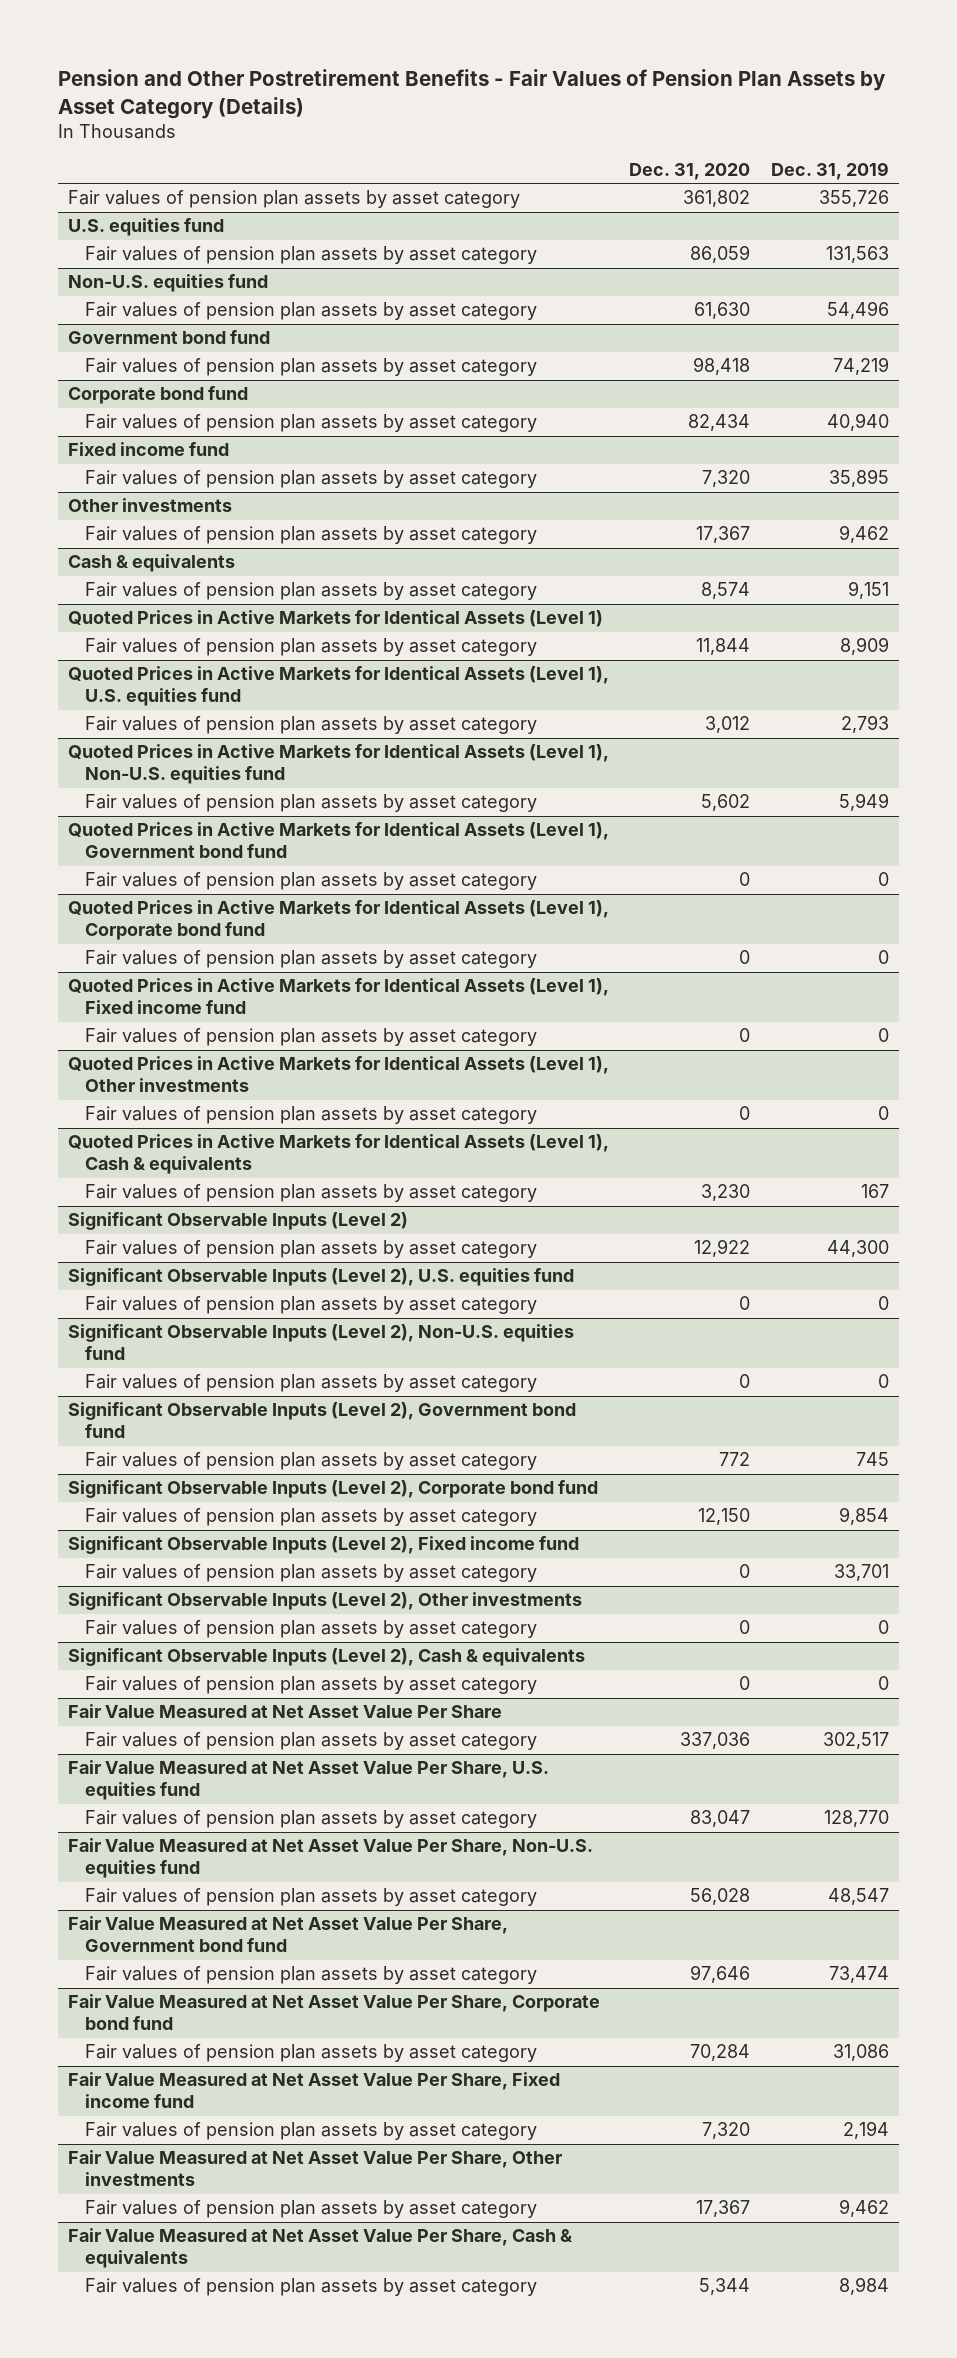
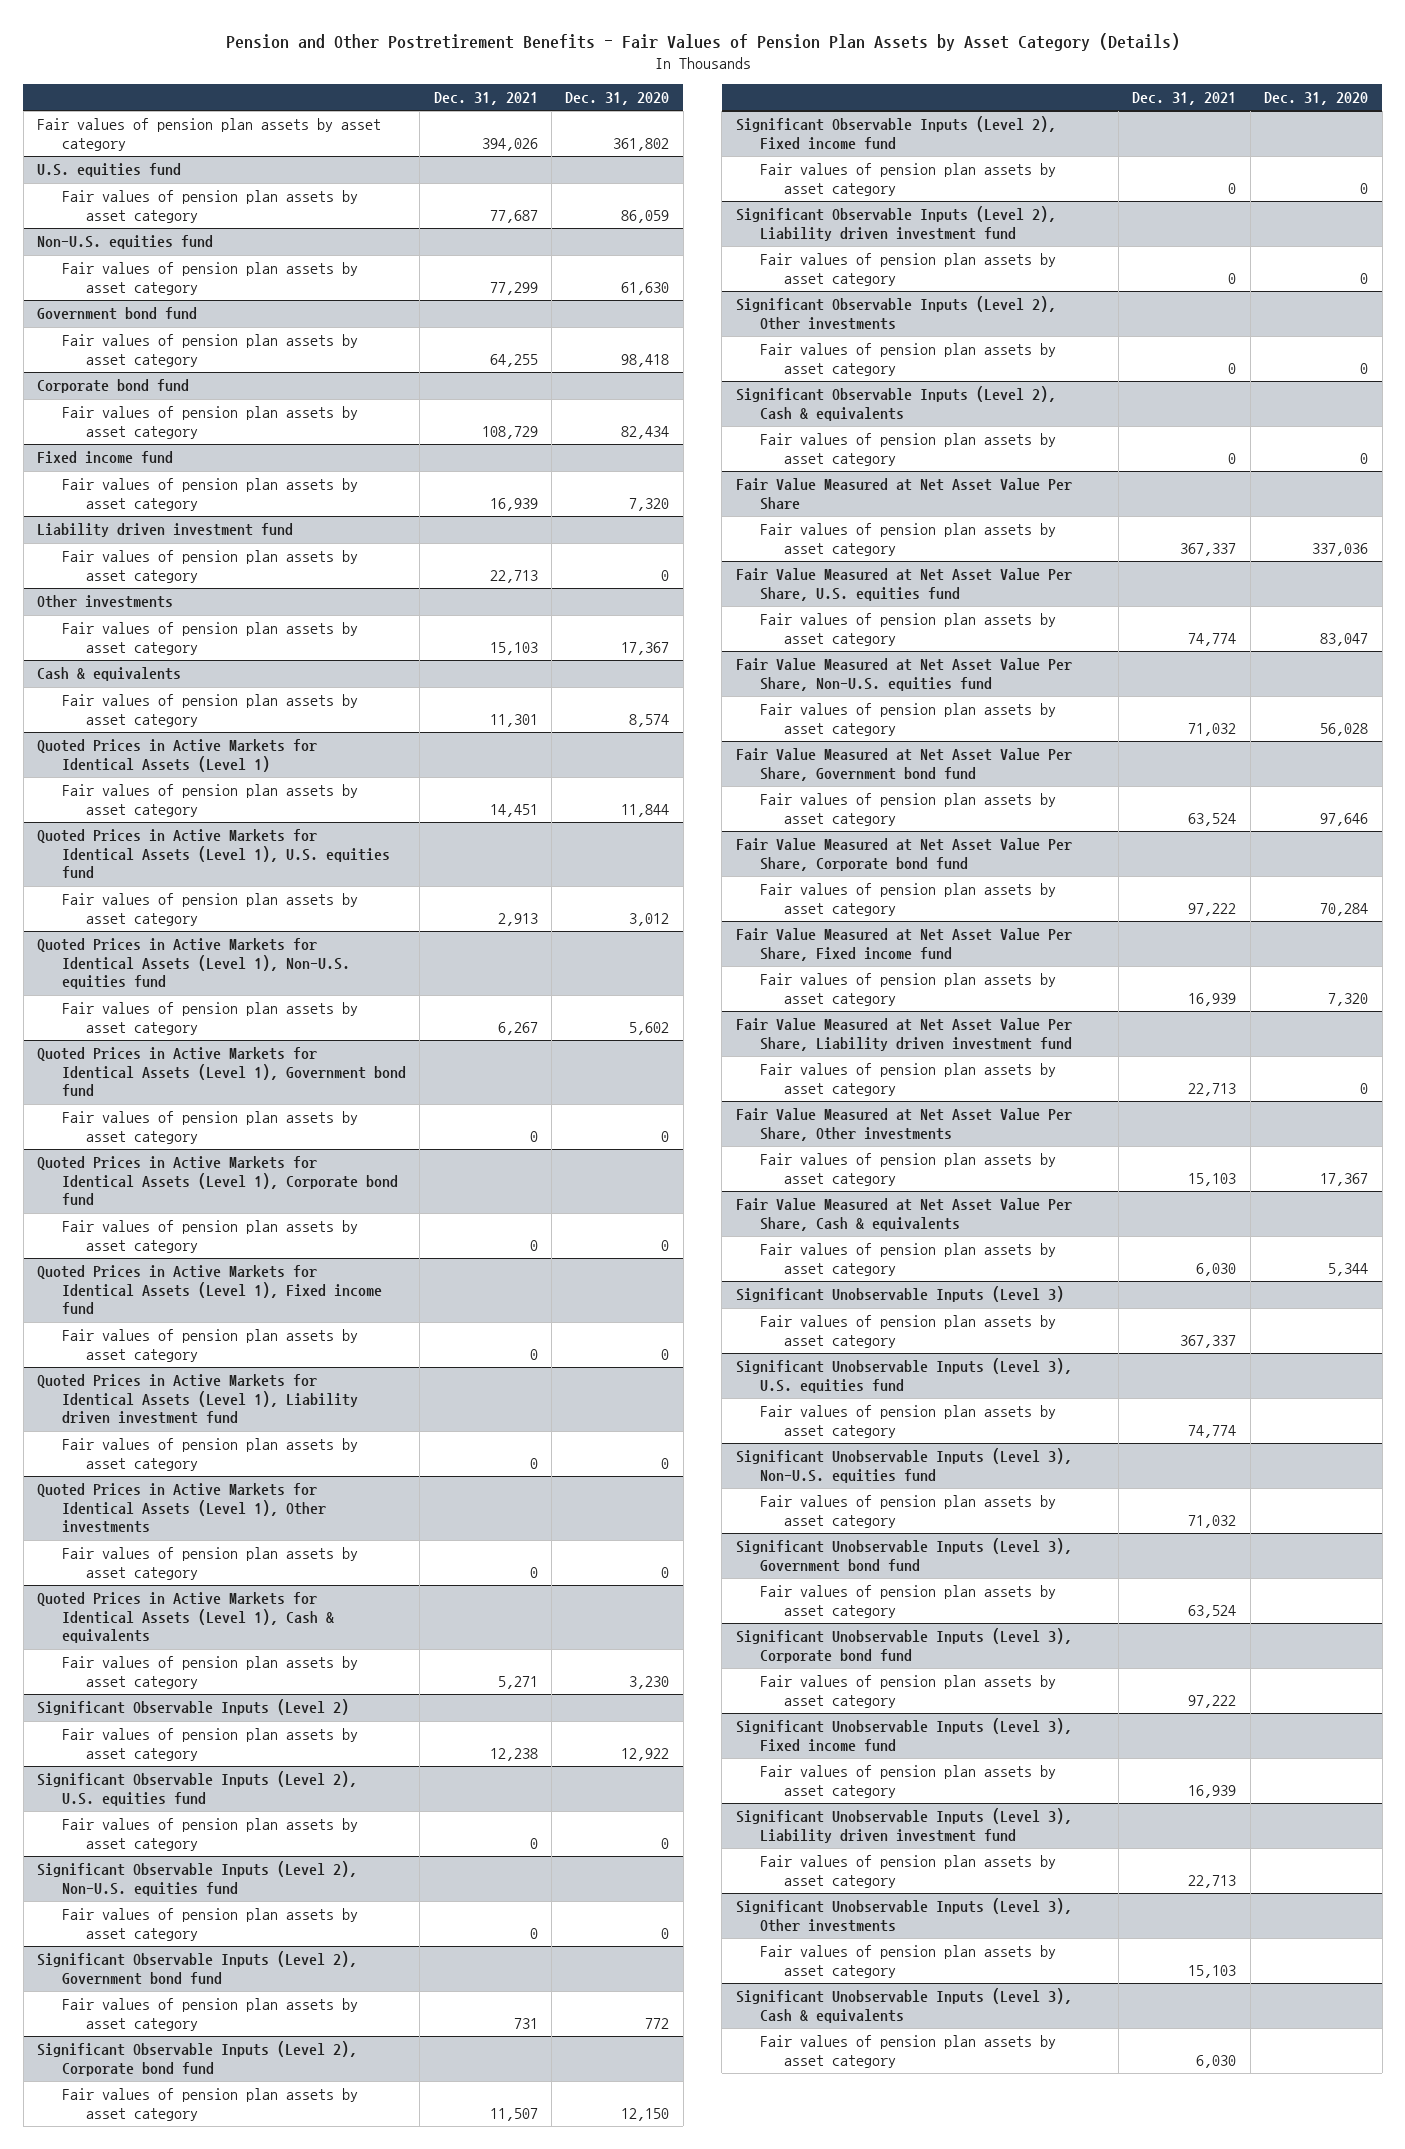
[770,161,889,180] Dec. 31, 2019 -> none
none -> [433,91,538,105] Dec. 31, 2021
none -> [37,523,294,538] Liability driven investment fund
none -> [61,550,358,583] Fair values of pension plan assets by asset category
none -> [37,1374,358,1425] Quoted Prices in Active Markets for Identical Assets (Level 1), Liability driven investment fund
none -> [61,1438,358,1471] Fair values of pension plan assets by asset category
none -> [735,206,1056,241] Significant Observable Inputs (Level 2), Liability driven investment fund
none -> [760,253,1057,286] Fair values of pension plan assets by asset category
none -> [735,1018,1073,1051] Fair Value Measured at Net Asset Value Per Share, Liability driven investment fund
none -> [760,1063,1057,1096] Fair values of pension plan assets by asset category
none -> [735,1286,1064,1303] Significant Unobservable Inputs (Level 3)
none -> [760,1315,1057,1348] Fair values of pension plan assets by asset category
none -> [735,1358,1072,1393] Significant Unobservable Inputs (Level 3), U.S. equities fund
none -> [760,1405,1057,1438] Fair values of pension plan assets by asset category
none -> [735,1448,1072,1483] Significant Unobservable Inputs (Level 3), Non-U.S. equities fund
none -> [760,1495,1057,1528] Fair values of pension plan assets by asset category
none -> [735,1538,1072,1572] Significant Unobservable Inputs (Level 3), Government bond fund
none -> [760,1585,1057,1618] Fair values of pension plan assets by asset category
none -> [735,1628,1072,1663] Significant Unobservable Inputs (Level 3), Corporate bond fund
none -> [760,1675,1057,1708] Fair values of pension plan assets by asset category
none -> [735,1718,1072,1752] Significant Unobservable Inputs (Level 3), Fixed income fund
none -> [760,1765,1057,1798] Fair values of pension plan assets by asset category
none -> [735,1808,1072,1843] Significant Unobservable Inputs (Level 3), Liability driven investment fund
none -> [760,1855,1057,1888] Fair values of pension plan assets by asset category
none -> [735,1898,1072,1932] Significant Unobservable Inputs (Level 3), Other investments
none -> [760,1945,1057,1978] Fair values of pension plan assets by asset category
none -> [735,1988,1072,2023] Significant Unobservable Inputs (Level 3), Cash & equivalents
none -> [760,2035,1057,2068] Fair values of pension plan assets by asset category

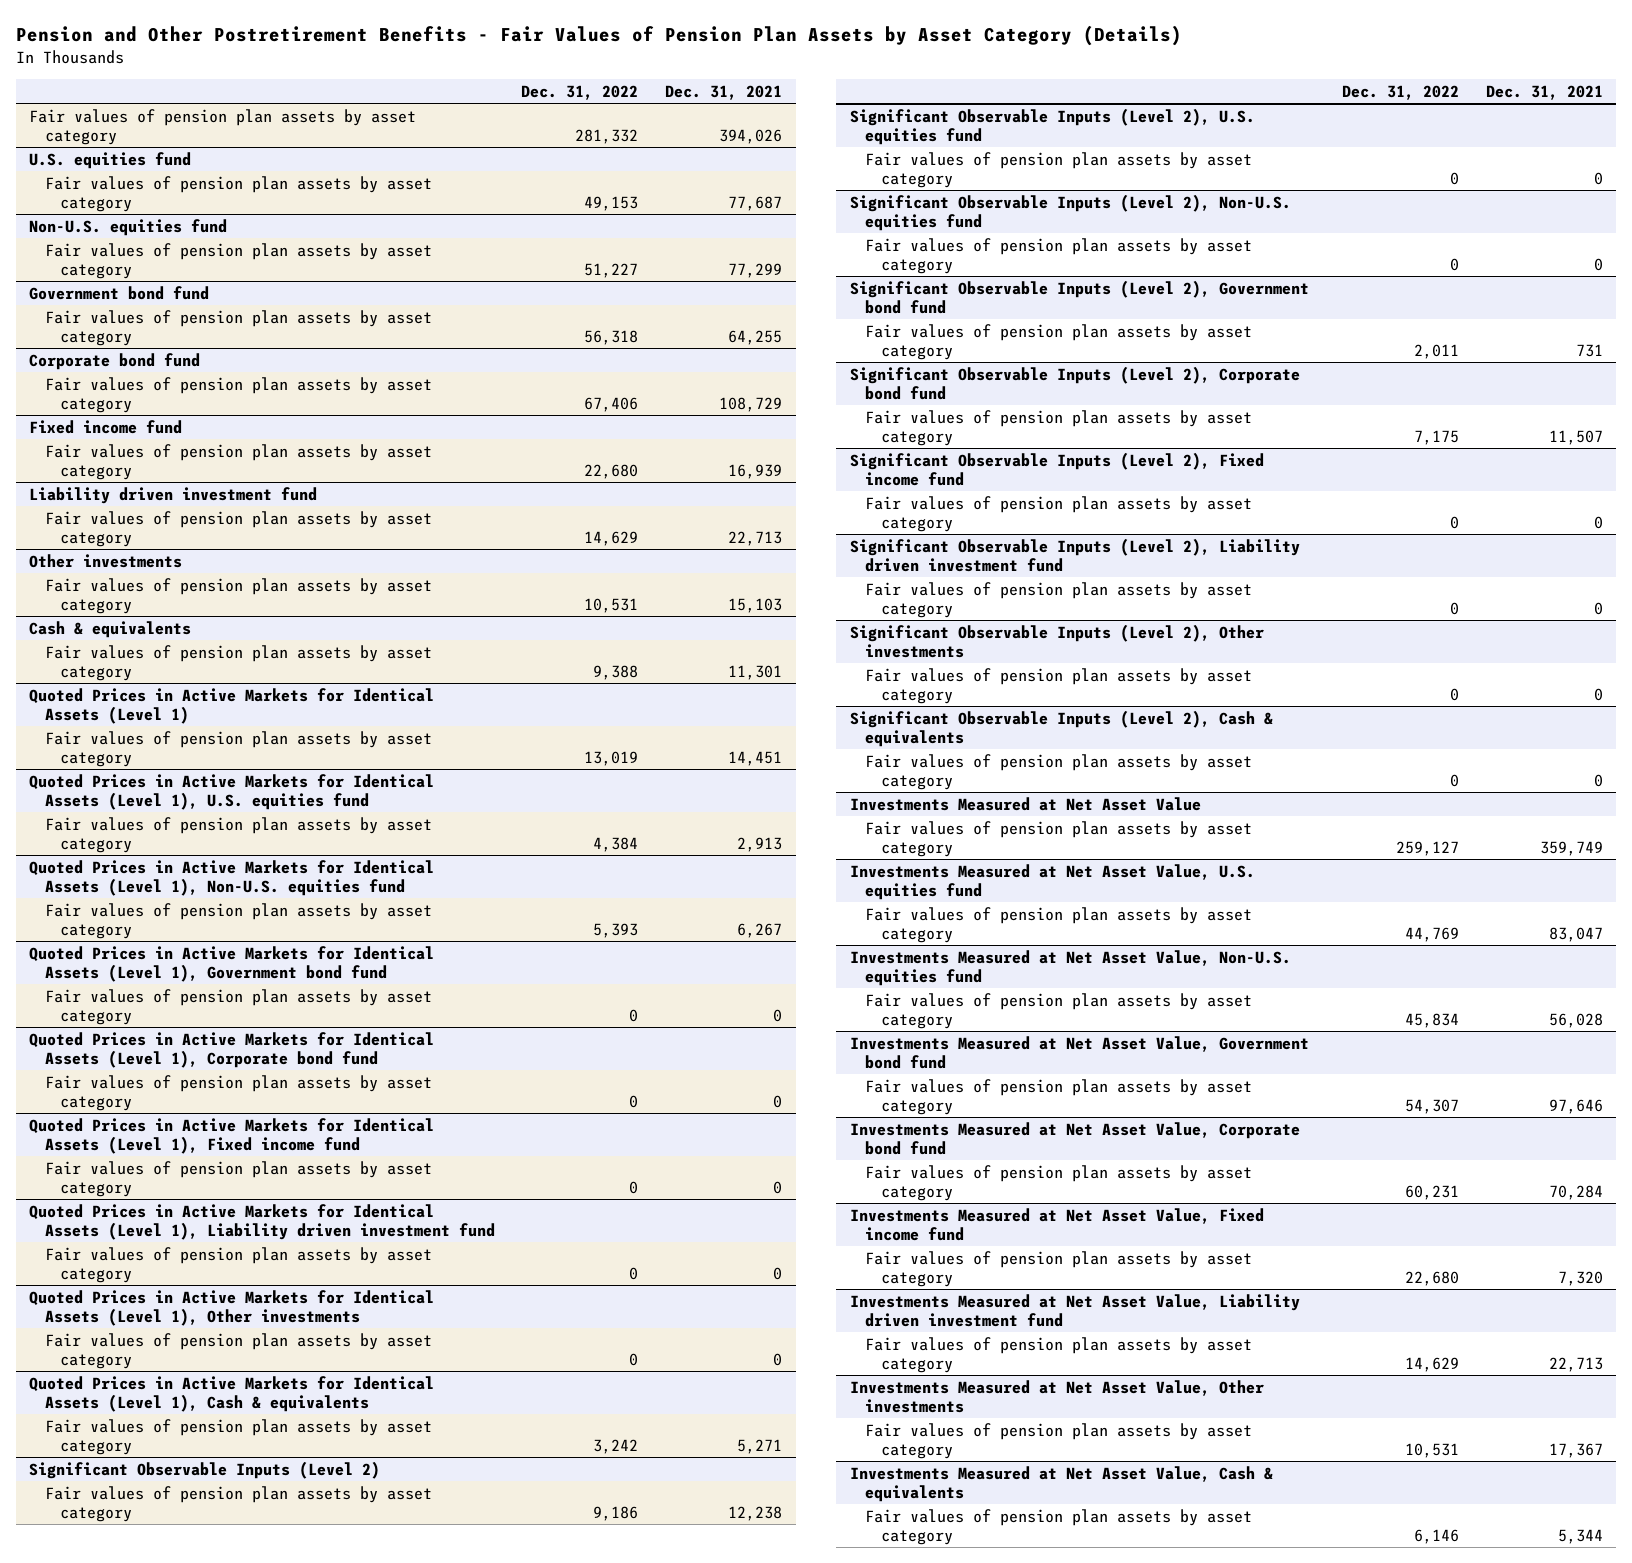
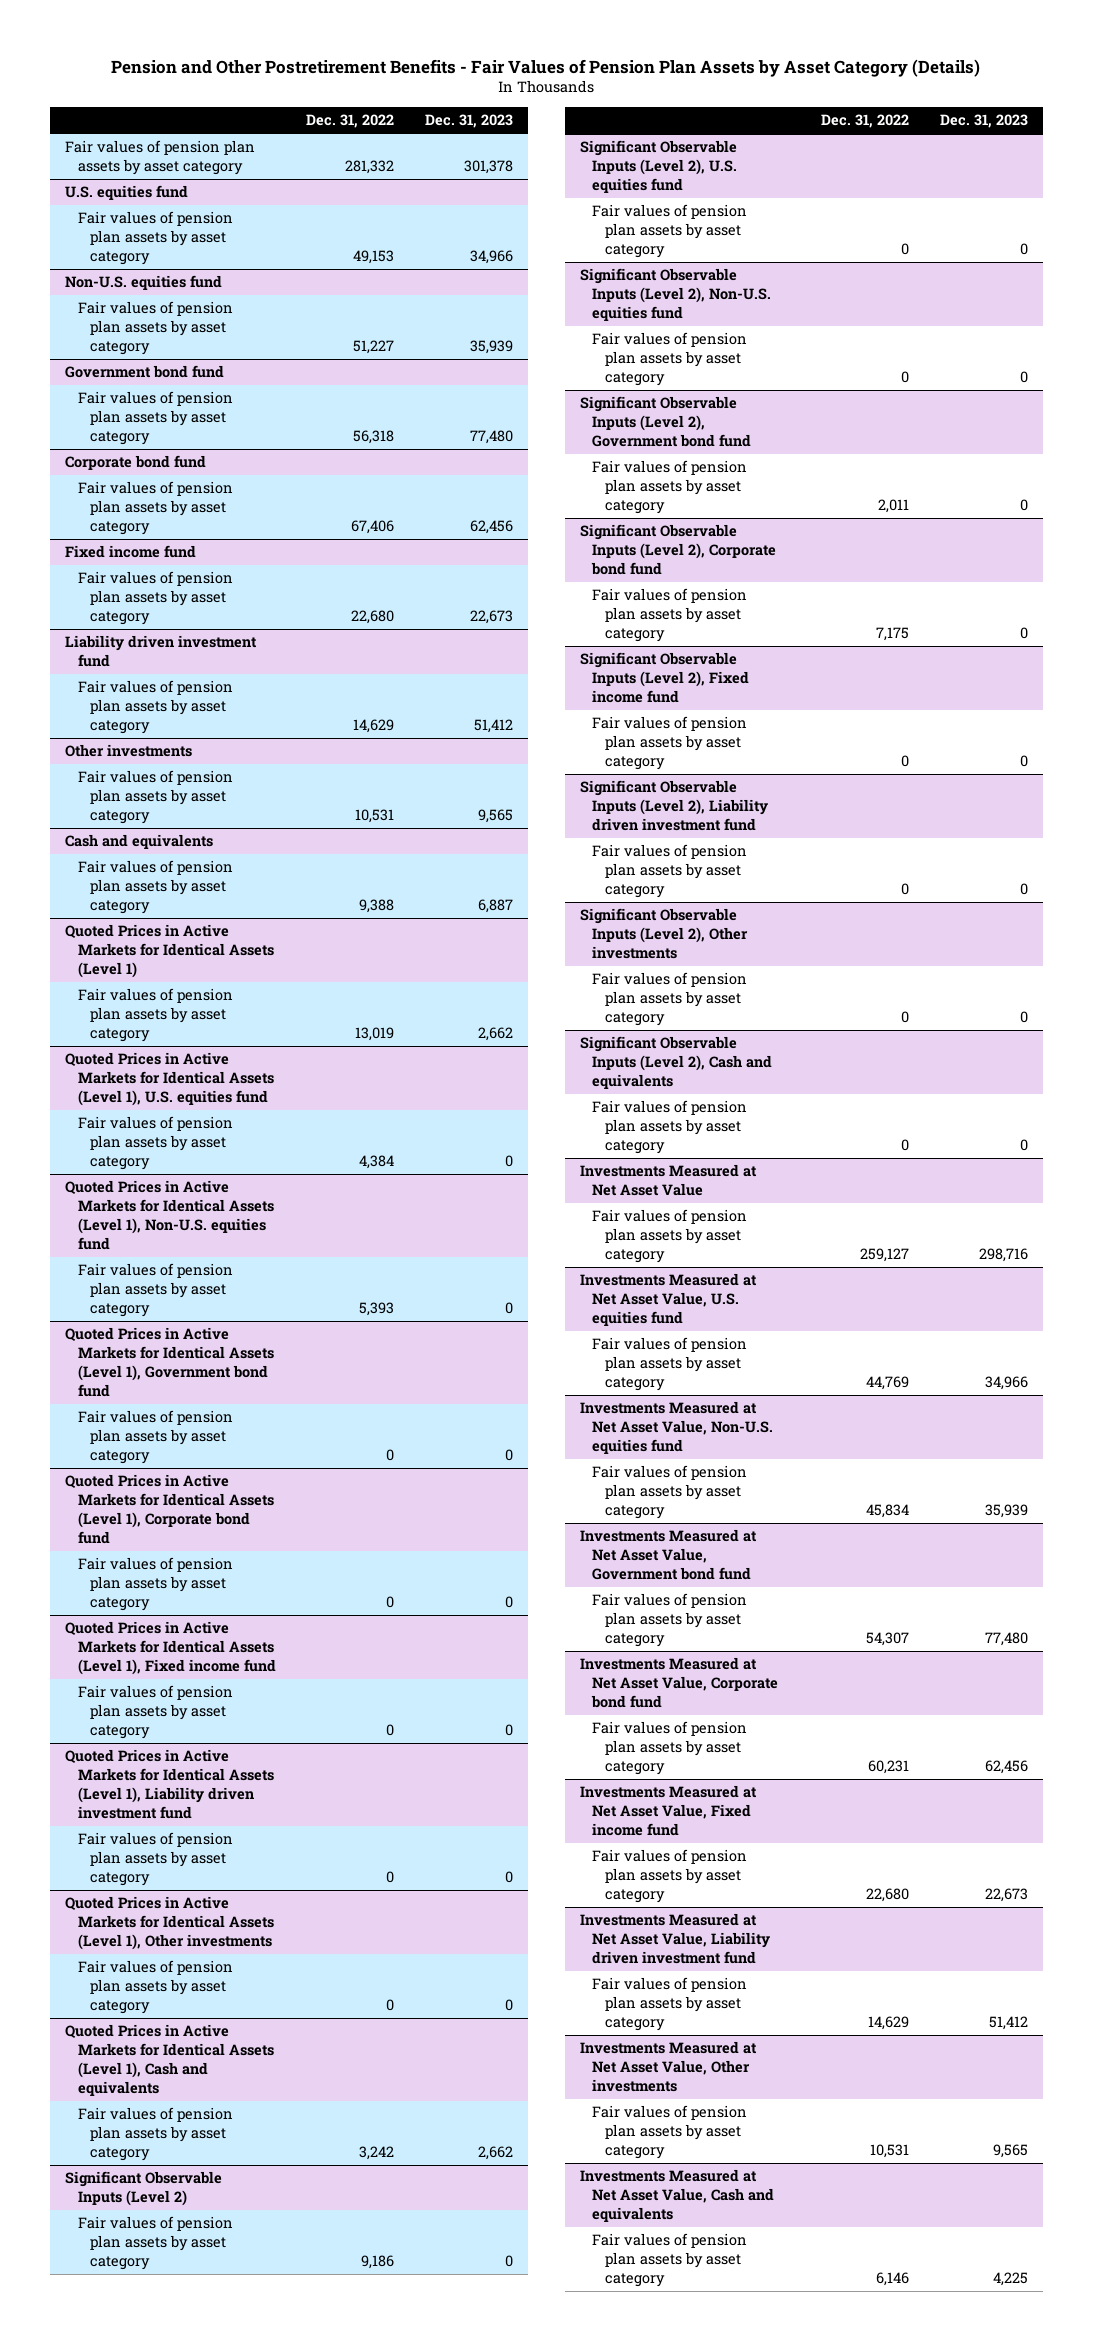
[665,84,783,100] Dec. 31, 2021 -> none
none -> [424,114,513,129] Dec. 31, 2023
[29,620,192,638] Cash & equivalents -> [65,834,214,850] Cash and equivalents
[29,1375,435,1413] Quoted Prices in Active Markets for Identical Assets (Level 1), Cash & equivalents -> [65,2024,274,2096] Quoted Prices in Active Markets for Identical Assets (Level 1), Cash and equivalents
[849,709,1273,748] Significant Observable Inputs (Level 2), Cash & equivalents -> [579,1036,773,1090] Significant Observable Inputs (Level 2), Cash and equivalents
[849,1465,1273,1503] Investments Measured at Net Asset Value, Cash & equivalents -> [579,2169,775,2223] Investments Measured at Net Asset Value, Cash and equivalents

